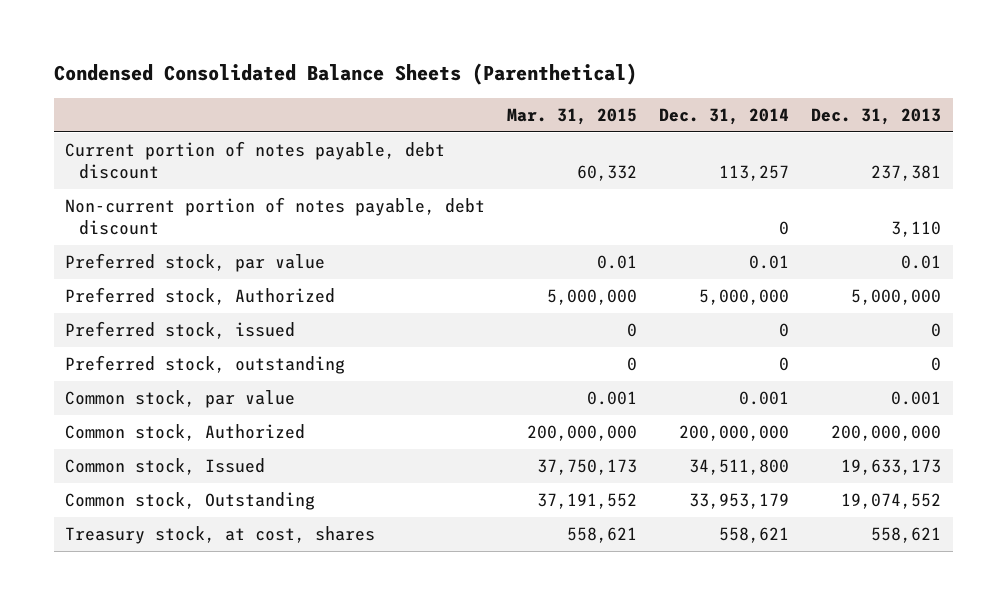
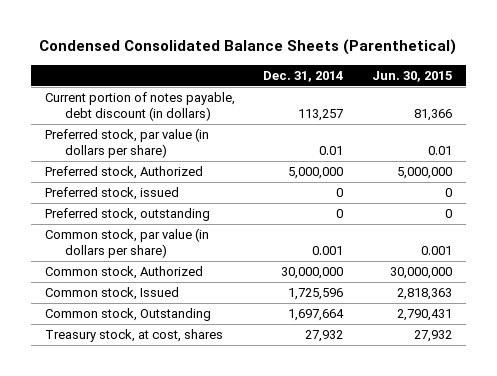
[506,107,637,125] Mar. 31, 2015 -> none
[811,107,942,125] Dec. 31, 2013 -> none
none -> [371,70,452,82] Jun. 30, 2015
[64,197,485,236] Non-current portion of notes payable, debt discount -> none
[64,141,445,180] Current portion of notes payable, debt discount -> [45,92,236,121] Current portion of notes payable, debt discount (in dollars)
[64,253,325,273] Preferred stock, par value -> [45,128,210,158] Preferred stock, par value (in dollars per share)
[64,390,295,409] Common stock, par value -> [45,228,210,258] Common stock, par value (in dollars per share)
[679,425,790,442] 200,000,000 -> [281,267,344,280] 30,000,000
[689,459,790,476] 34,511,800 -> [288,288,344,301] 1,725,596
[689,493,790,510] 33,953,179 -> [288,309,345,322] 1,697,664
[719,527,790,544] 558,621 -> [305,330,344,343] 27,932

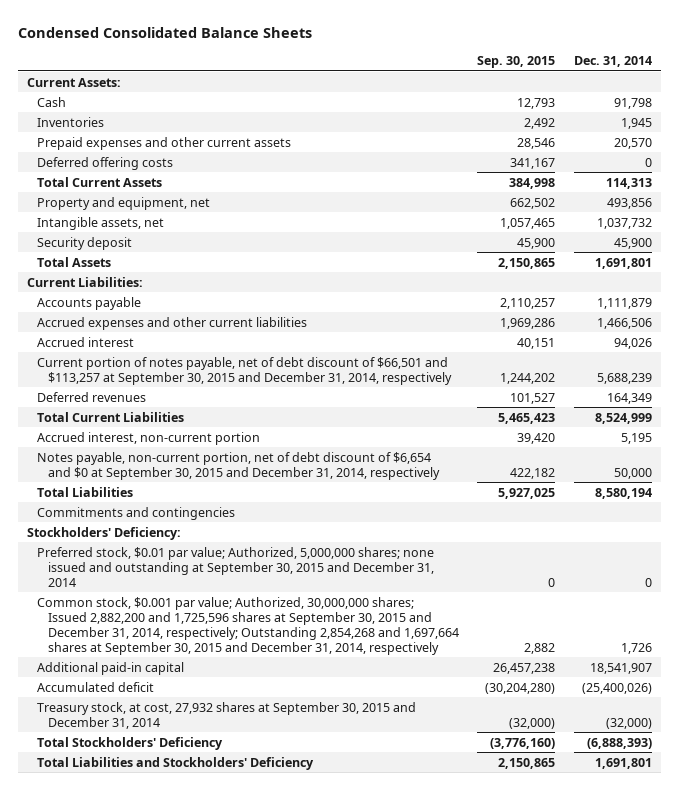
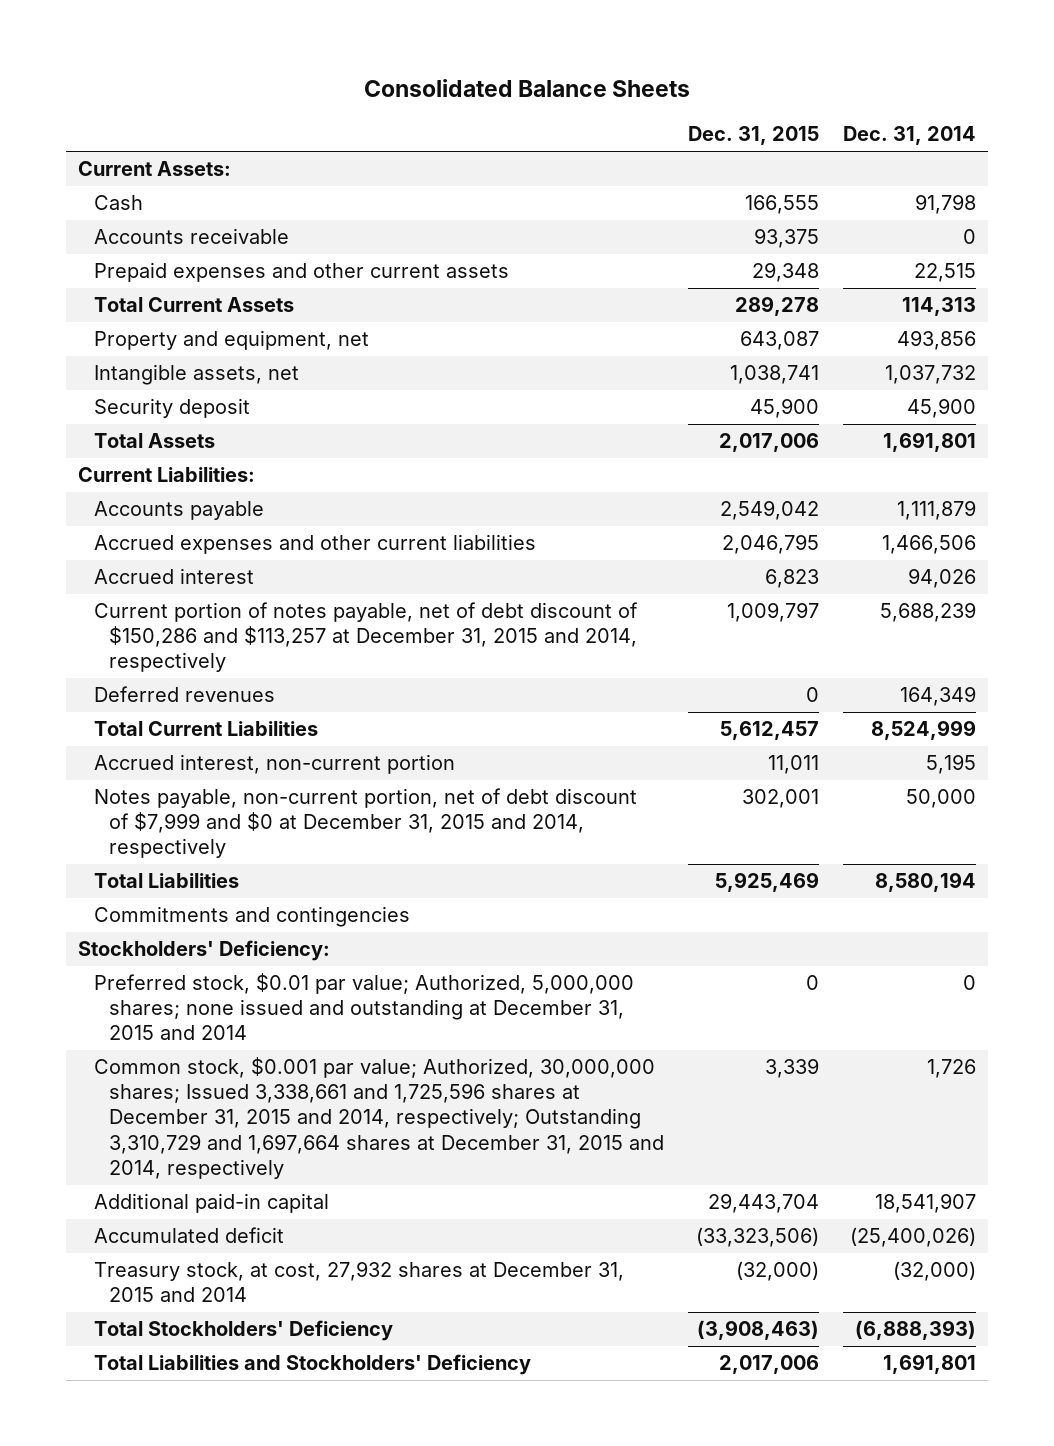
[17,26,312,38] Condensed Consolidated Balance Sheets -> [364,79,691,98] Consolidated Balance Sheets
[477,56,556,69] Sep. 30, 2015 -> none
none -> [688,126,820,146] Dec. 31, 2015
[37,116,105,127] Inventories -> none
[37,156,174,170] Deferred offering costs -> none
none -> [93,228,289,245] Accounts receivable
[613,137,652,149] 20,570 -> [914,263,977,283] 22,515
[37,356,452,385] Current portion of notes payable, net of debt discount of $66,501 and $113,257 at September 30, 2015 and December 31, 2014, respectively -> [93,602,638,673] Current portion of notes payable, net of debt discount of $150,286 and $113,257 at December 31, 2015 and 2014, respectively
[37,451,440,480] Notes payable, non-current portion, net of debt discount of $6,654 and $0 at September 30, 2015 and December 31, 2014, respectively -> [93,788,637,859] Notes payable, non-current portion, net of debt discount of $7,999 and $0 at December 31, 2015 and 2014, respectively
[37,546,435,587] Preferred stock, $0.01 par value; Authorized, 5,000,000 shares; none issued and outstanding at September 30, 2015 and December 31, 2014 -> [93,973,634,1041] Preferred stock, $0.01 par value; Authorized, 5,000,000 shares; none issued and outstanding at December 31, 2015 and 2014
[37,596,459,655] Common stock, $0.001 par value; Authorized, 30,000,000 shares; Issued 2,882,200 and 1,725,596 shares at September 30, 2015 and December 31, 2014, respectively; Outstanding 2,854,268 and 1,697,664 shares at September 30, 2015 and December 31, 2014, respectively -> [93,1057,665,1179] Common stock, $0.001 par value; Authorized, 30,000,000 shares; Issued 3,338,661 and 1,725,596 shares at December 31, 2015 and 2014, respectively; Outstanding 3,310,729 and 1,697,664 shares at December 31, 2015 and 2014, respectively
[37,701,417,729] Treasury stock, at cost, 27,932 shares at September 30, 2015 and December 31, 2014 -> [93,1261,624,1303] Treasury stock, at cost, 27,932 shares at December 31, 2015 and 2014

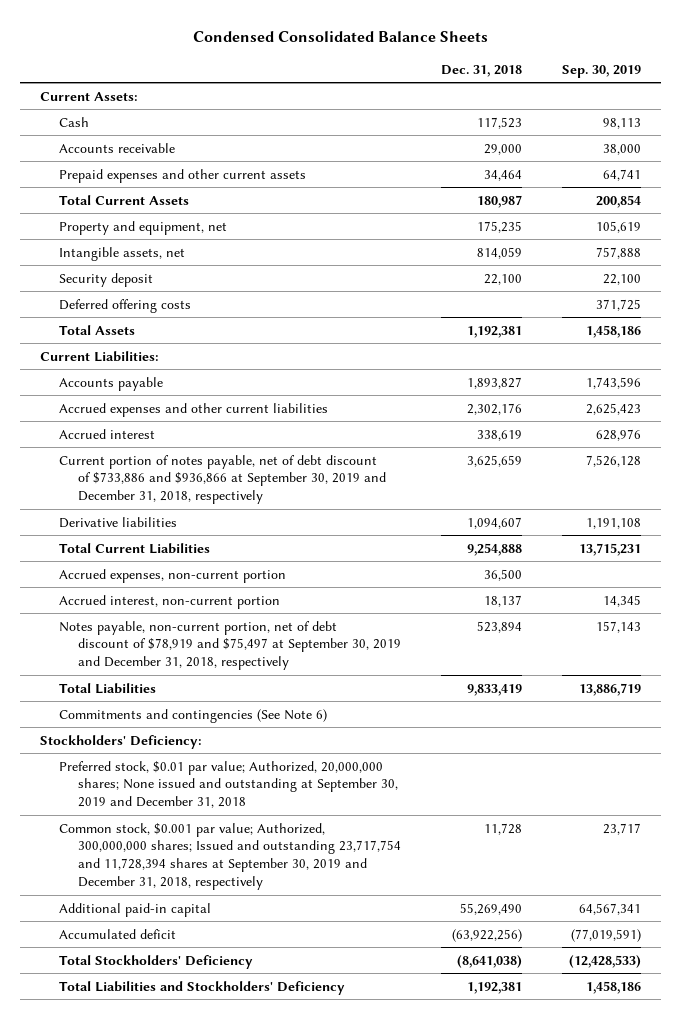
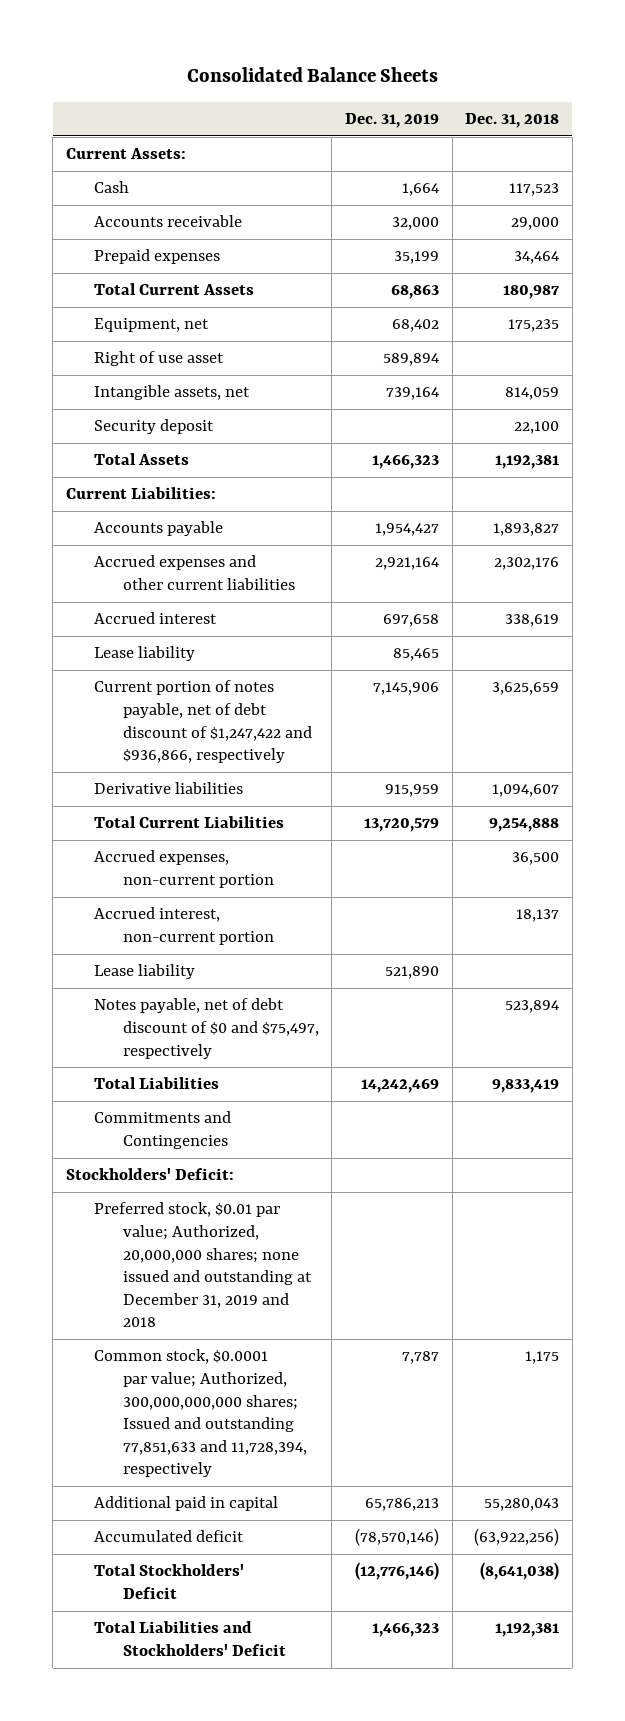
[192,30,488,42] Condensed Consolidated Balance Sheets -> [186,67,438,83] Consolidated Balance Sheets
[562,64,642,78] Sep. 30, 2019 -> none
none -> [344,113,439,129] Dec. 31, 2019
[59,168,307,183] Prepaid expenses and other current assets -> [94,249,221,265] Prepaid expenses
[59,220,228,235] Property and equipment, net -> [94,318,210,333] Equipment, net
none -> [94,351,225,367] Right of use asset
[59,298,192,313] Deferred offering costs -> none
none -> [94,646,196,662] Lease liability
[59,454,387,505] Current portion of notes payable, net of debt discount of $733,886 and $936,866 at September 30, 2019 and December 31, 2018, respectively -> [94,680,312,764] Current portion of notes payable, net of debt discount of $1,247,422 and $936,866, respectively
none -> [94,964,196,980] Lease liability
[59,620,402,671] Notes payable, non-current portion, net of debt discount of $78,919 and $75,497 at September 30, 2019 and December 31, 2018, respectively -> [94,998,319,1059] Notes payable, net of debt discount of $0 and $75,497, respectively
[59,708,328,723] Commitments and contingencies (See Note 6) -> [94,1111,232,1150] Commitments and Contingencies
[40,734,203,749] Stockholders' Deficiency: -> [65,1168,234,1181] Stockholders' Deficit:
[59,760,399,809] Preferred stock, $0.01 par value; Authorized, 20,000,000 shares; None issued and outstanding at September 30, 2019 and December 31, 2018 -> [94,1202,312,1328] Preferred stock, $0.01 par value; Authorized, 20,000,000 shares; none issued and outstanding at December 31, 2019 and 2018
[59,822,402,891] Common stock, $0.001 par value; Authorized, 300,000,000 shares; Issued and outstanding 23,717,754 and 11,728,394 shares at September 30, 2019 and December 31, 2018, respectively -> [94,1349,307,1478] Common stock, $0.0001 par value; Authorized, 300,000,000,000 shares; Issued and outstanding 77,851,633 and 11,728,394, respectively
[484,822,523,835] 11,728 -> [525,1351,560,1365] 1,175
[59,902,212,917] Additional paid-in capital -> [94,1496,279,1512] Additional paid in capital
[460,902,523,915] 55,269,490 -> [484,1498,560,1512] 55,280,043
[59,954,254,969] Total Stockholders' Deficiency -> [94,1564,245,1600] Total Stockholders' Deficit
[59,980,346,995] Total Liabilities and Stockholders' Deficiency -> [94,1621,286,1657] Total Liabilities and Stockholders' Deficit

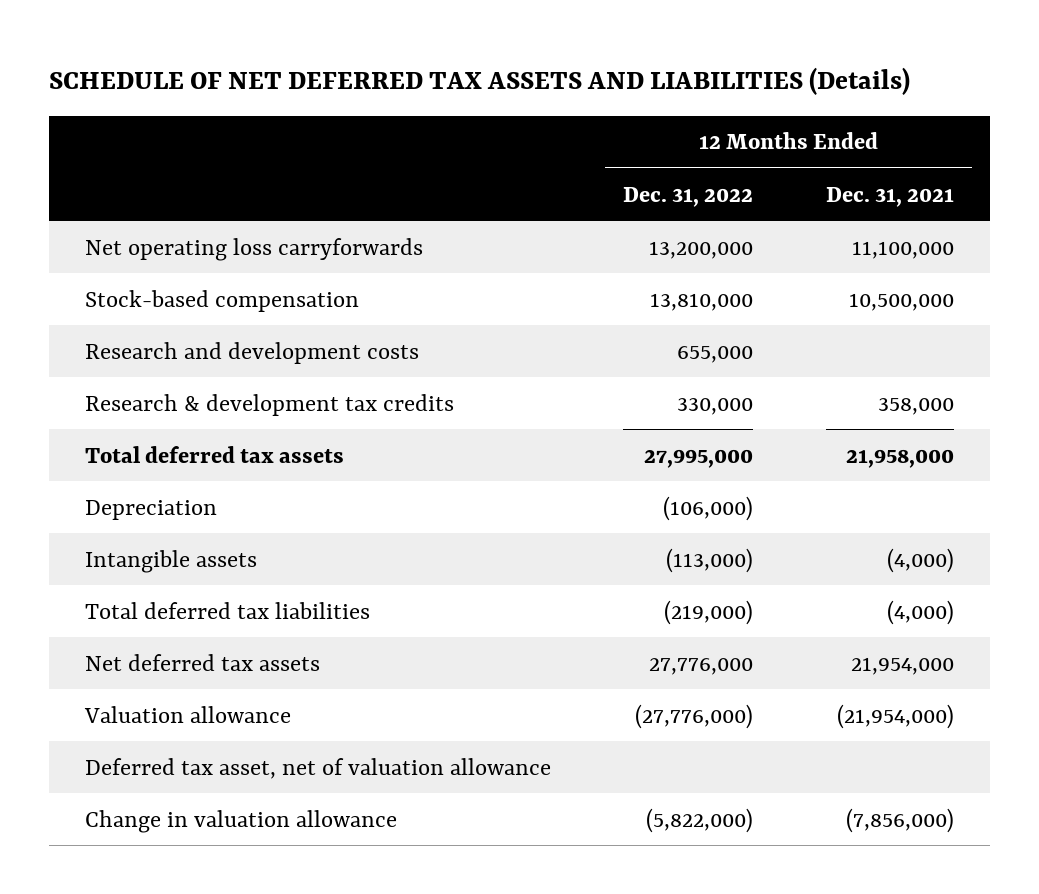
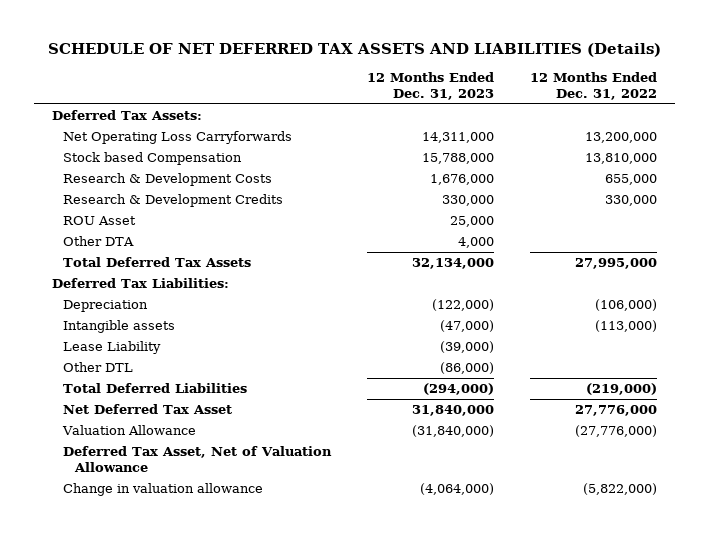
[825,186,954,207] Dec. 31, 2021 -> none
none -> [367,71,495,100] 12 Months Ended Dec. 31, 2023
none -> [51,110,202,121] Deferred Tax Assets:
[85,237,424,261] Net operating loss carryforwards -> [63,131,293,145] Net Operating Loss Carryforwards
[85,289,360,312] Stock-based compensation -> [63,152,243,166] Stock based Compensation
[85,341,420,364] Research and development costs -> [63,173,273,187] Research & Development Costs
[85,393,455,416] Research & development tax credits -> [63,194,284,208] Research & Development Credits
none -> [63,216,137,226] ROU Asset
none -> [63,236,135,247] Other DTA
[85,445,345,463] Total deferred tax assets -> [63,257,252,268] Total Deferred Tax Assets
none -> [51,278,229,289] Deferred Tax Liabilities:
none -> [63,341,162,355] Lease Liability
none -> [63,362,134,373] Other DTL
[85,601,371,619] Total deferred tax liabilities -> [63,383,248,394] Total Deferred Liabilities
[85,653,321,671] Net deferred tax assets -> [63,404,233,415] Net Deferred Tax Asset
[84,705,292,723] Valuation allowance -> [62,425,197,436] Valuation Allowance
[85,757,552,779] Deferred tax asset, net of valuation allowance -> [63,446,333,473] Deferred Tax Asset, Net of Valuation Allowance

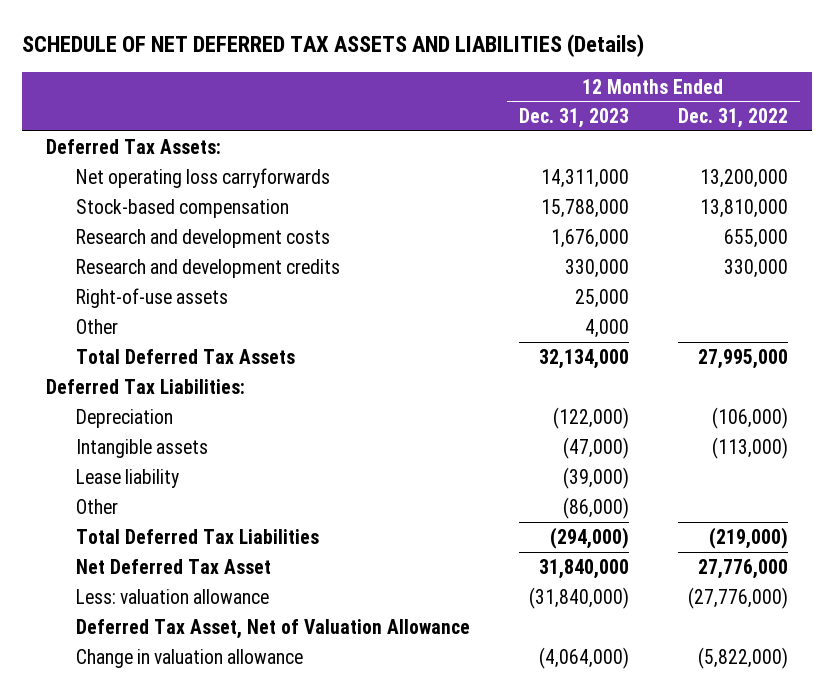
[63,131,293,145] Net Operating Loss Carryforwards -> [76,167,331,188] Net operating loss carryforwards
[63,152,243,166] Stock based Compensation -> [76,198,290,218] Stock-based compensation
[63,173,273,187] Research & Development Costs -> [76,228,331,248] Research and development costs
[63,194,284,208] Research & Development Credits -> [76,258,341,278] Research and development credits
[63,216,137,226] ROU Asset -> [76,287,229,308] Right-of-use assets
[63,236,135,247] Other DTA -> [76,318,119,334] Other
[63,341,162,355] Lease Liability -> [76,468,180,488] Lease liability
[63,362,134,373] Other DTL -> [76,498,119,514] Other
[63,383,248,394] Total Deferred Liabilities -> [76,528,320,544] Total Deferred Tax Liabilities
[62,425,197,436] Valuation Allowance -> [76,588,270,604] Less: valuation allowance

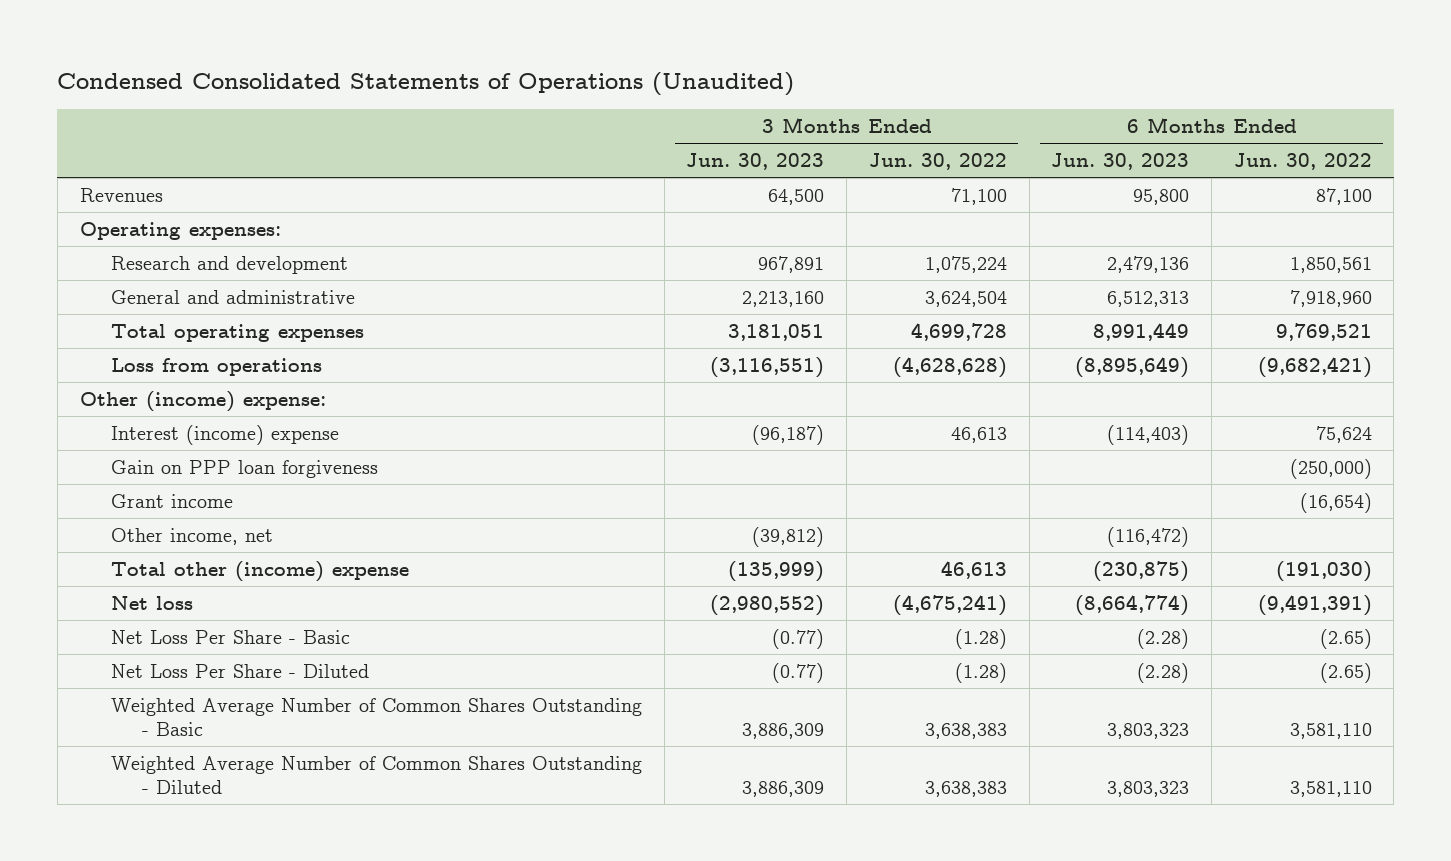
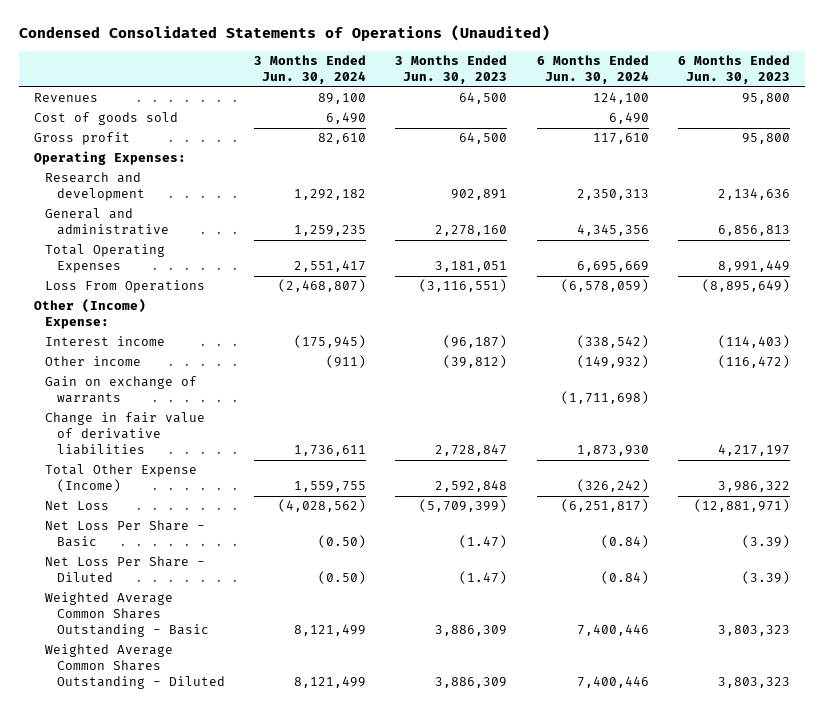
[868,153,1007,171] Jun. 30, 2022 -> none
[1233,153,1372,171] Jun. 30, 2022 -> none
none -> [254,55,367,85] 3 Months Ended Jun. 30, 2024
none -> [536,55,649,85] 6 Months Ended Jun. 30, 2024
[110,460,378,479] Gain on PPP loan forgiveness -> none
[110,494,233,509] Grant income -> none
none -> [33,112,178,126] Cost of goods sold
none -> [33,132,130,146] Gross profit
[79,222,281,241] Operating expenses: -> [33,151,186,166] Operating Expenses:
[758,256,825,274] 967,891 -> [451,189,508,201] 902,891
[1107,256,1190,274] 2,479,136 -> [717,188,790,201] 2,134,636
[742,291,825,308] 2,213,160 -> [435,225,508,237] 2,278,160
[1107,291,1190,308] 6,512,313 -> [717,225,790,237] 6,856,813
[110,324,364,343] Total operating expenses -> [45,244,166,274] Total Operating Expenses
[110,358,322,377] Loss from operations -> [45,280,206,294] Loss From Operations
[79,391,326,413] Other (income) expense: -> [33,299,146,330] Other (Income) Expense:
[110,425,339,446] Interest (income) expense -> [45,336,166,347] Interest income
[110,528,273,546] Other income, net -> [45,356,142,367] Other income
none -> [45,376,198,404] Gain on exchange of warrants
none -> [45,412,206,456] Change in fair value of derivative liabilities
[110,561,409,583] Total other (income) expense -> [45,464,198,493] Total Other Expense (Income)
[728,561,825,583] (135,999) -> [435,480,508,493] 2,592,848
[1093,561,1190,583] (230,875) -> [717,481,790,493] 3,986,322
[110,596,193,611] Net loss -> [45,501,110,511] Net Loss
[710,595,825,617] (2,980,552) -> [419,499,508,513] (5,709,399)
[1075,595,1190,617] (8,664,774) -> [693,499,790,513] (12,881,971)
[772,629,825,650] (0.77) -> [459,535,508,549] (1.47)
[1137,629,1190,650] (2.28) -> [741,535,790,549] (3.39)
[772,663,825,684] (0.77) -> [459,571,508,585] (1.47)
[1137,663,1190,684] (2.28) -> [741,571,790,585] (3.39)
[110,698,642,736] Weighted Average Number of Common Shares Outstanding - Basic -> [45,592,209,638] Weighted Average Common Shares Outstanding - Basic
[110,756,642,794] Weighted Average Number of Common Shares Outstanding - Diluted -> [45,644,225,690] Weighted Average Common Shares Outstanding - Diluted

